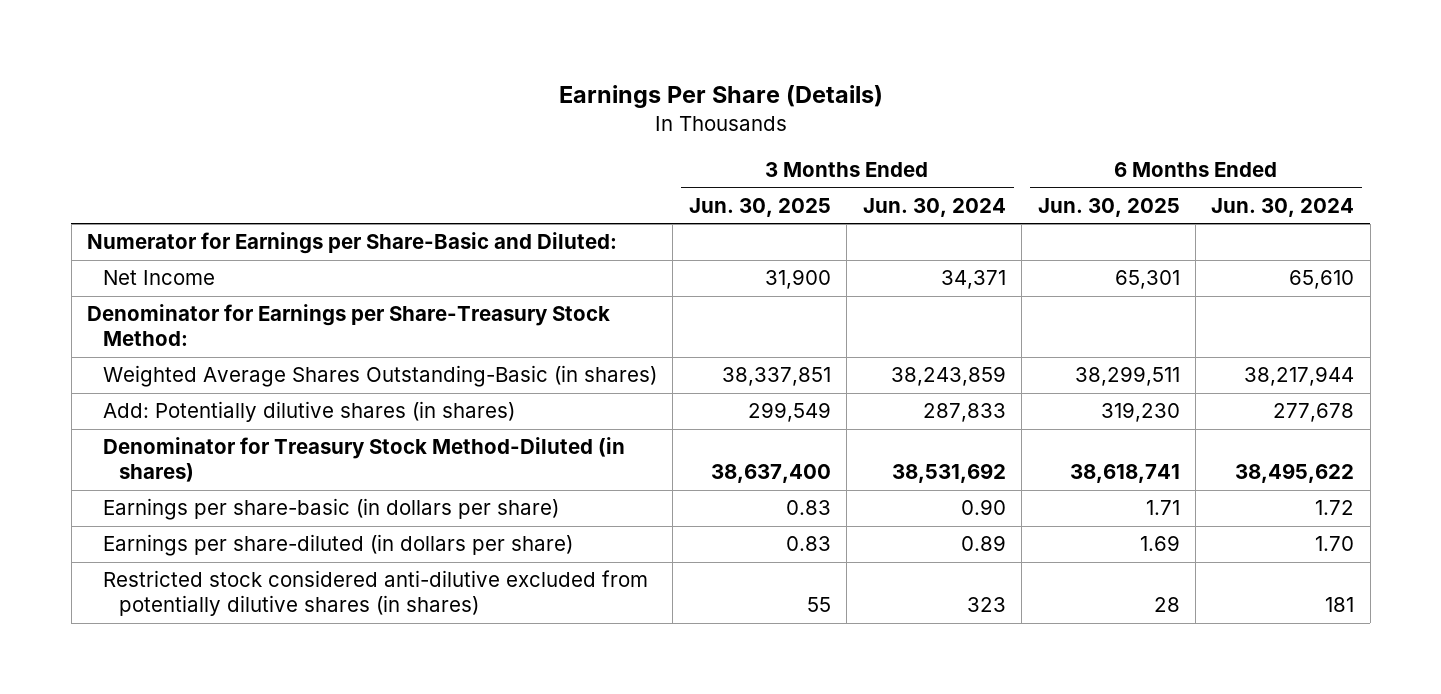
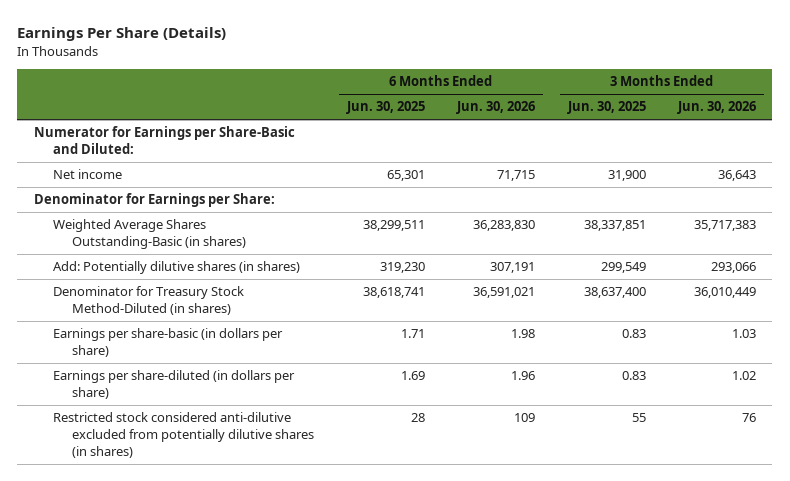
[862,197,1006,217] Jun. 30, 2024 -> none
[1211,197,1355,217] Jun. 30, 2024 -> none
none -> [456,101,536,115] Jun. 30, 2026
none -> [677,101,757,115] Jun. 30, 2026
[102,270,215,286] Net Income -> [52,169,122,180] Net income
[87,304,611,347] Denominator for Earnings per Share-Treasury Stock Method: -> [33,193,275,208] Denominator for Earnings per Share:

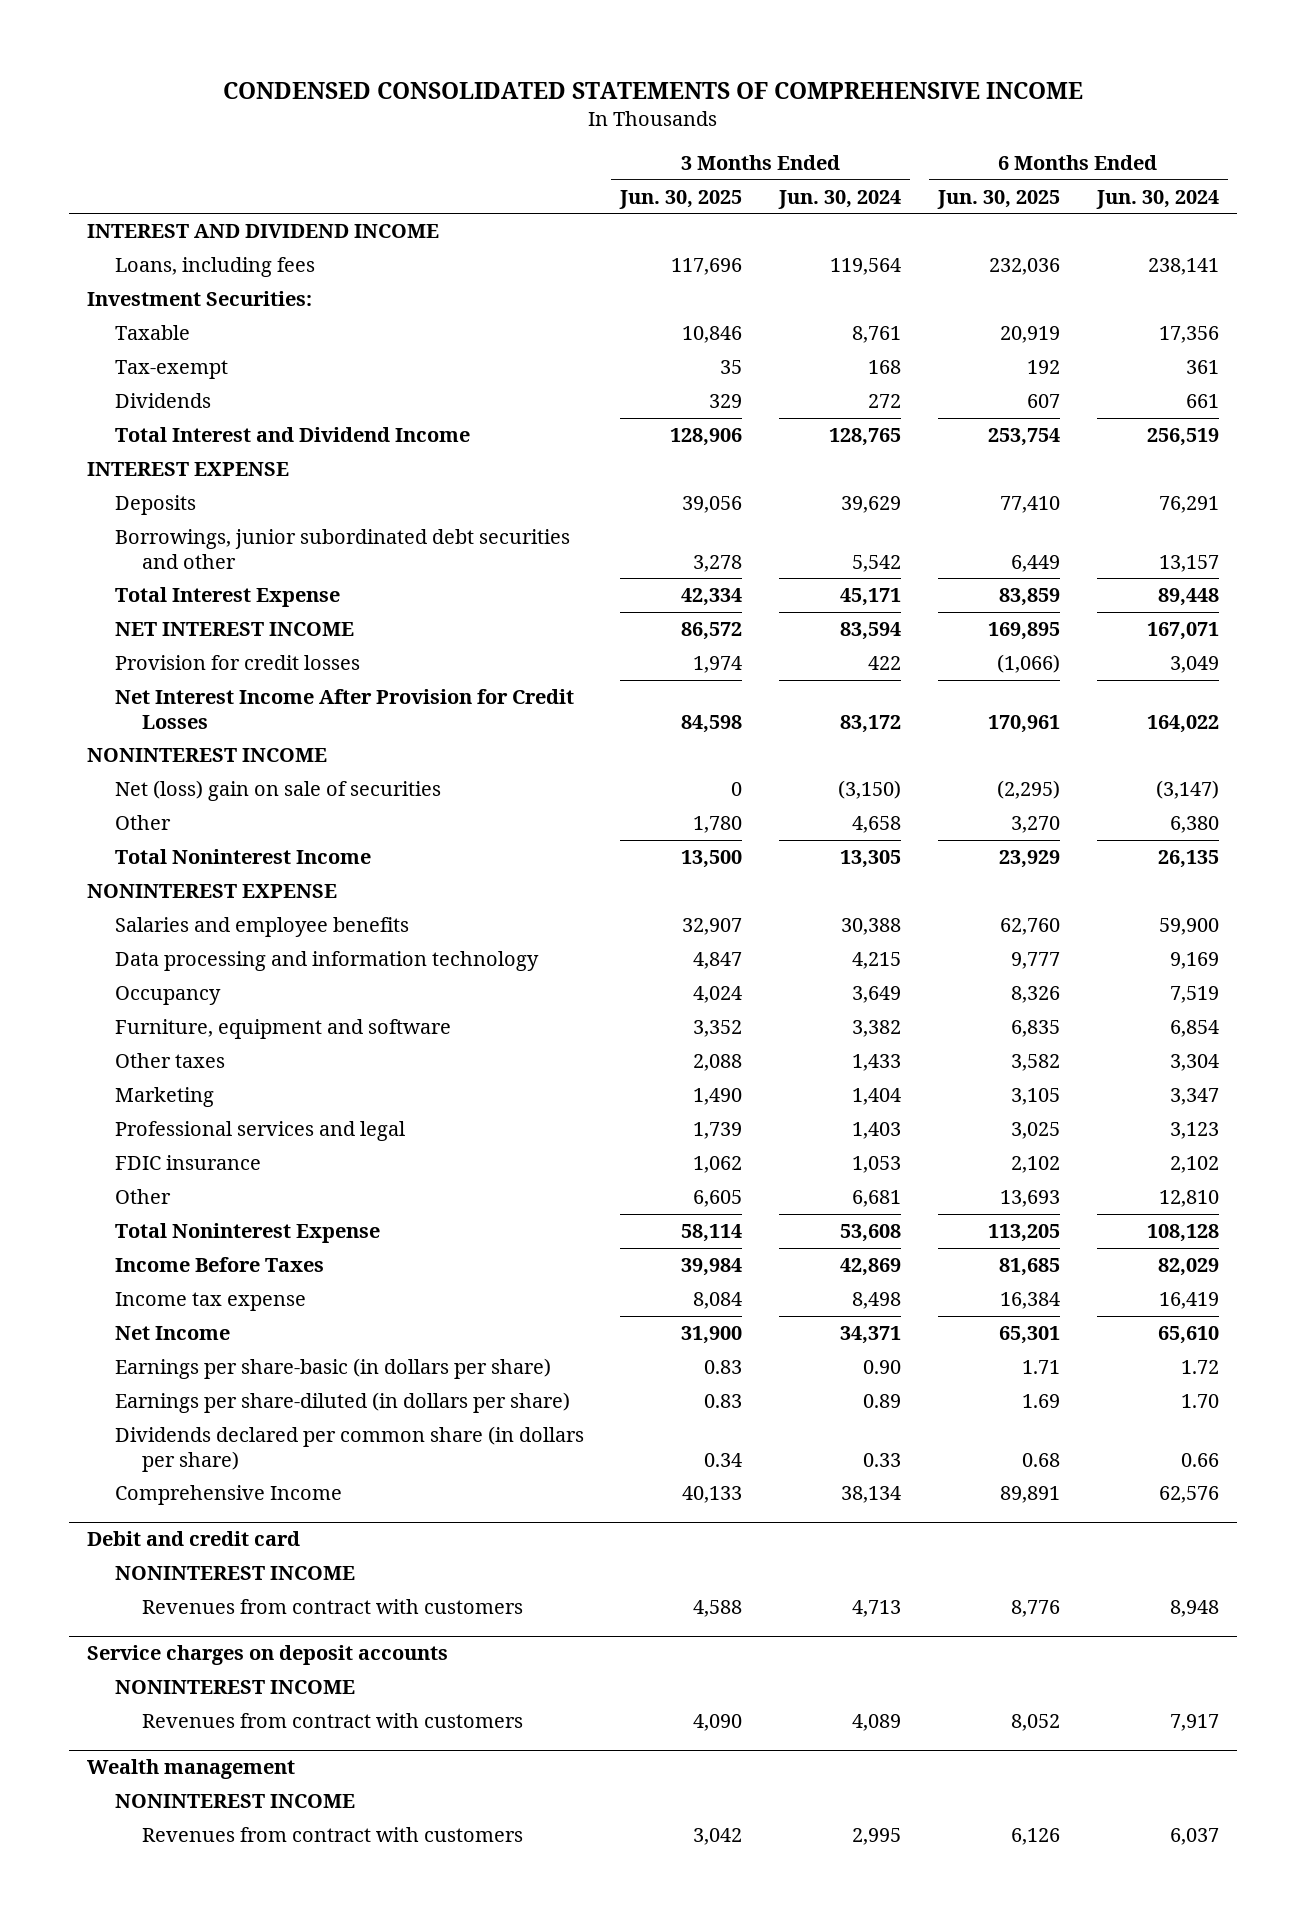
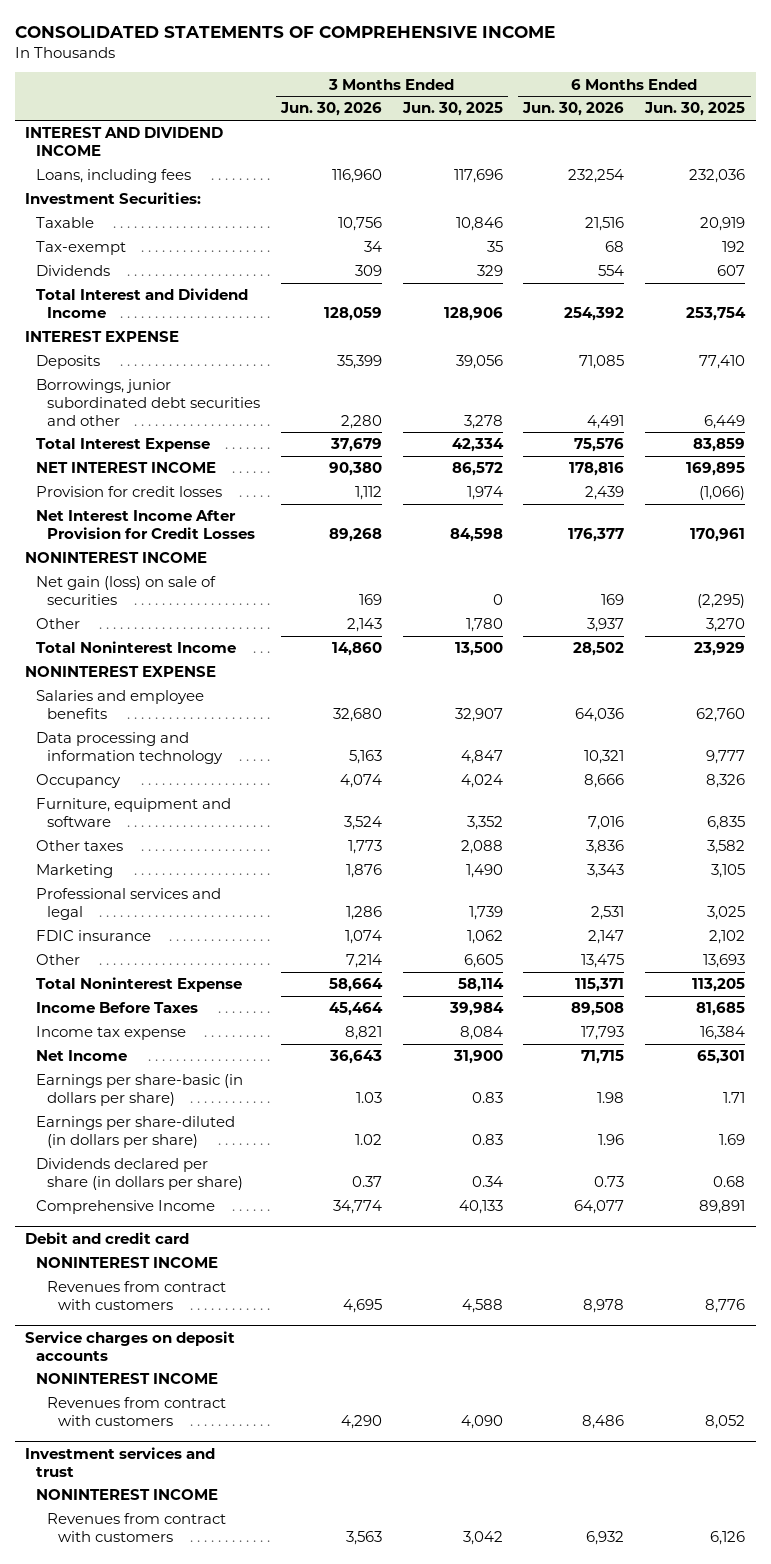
[222,82,1083,100] CONDENSED CONSOLIDATED STATEMENTS OF COMPREHENSIVE INCOME -> [14,25,555,38] CONSOLIDATED STATEMENTS OF COMPREHENSIVE INCOME
[778,189,902,209] Jun. 30, 2024 -> none
[1095,189,1219,209] Jun. 30, 2024 -> none
none -> [279,102,382,117] Jun. 30, 2026
none -> [522,102,625,117] Jun. 30, 2026
[114,779,441,801] Net (loss) gain on sale of securities -> [36,576,217,605] Net gain (loss) on sale of securities
[114,1425,584,1472] Dividends declared per common share (in dollars per share) -> [36,1158,243,1190] Dividends declared per share (in dollars per share)
[86,1759,295,1780] Wealth management -> [25,1446,216,1477] Investment services and trust

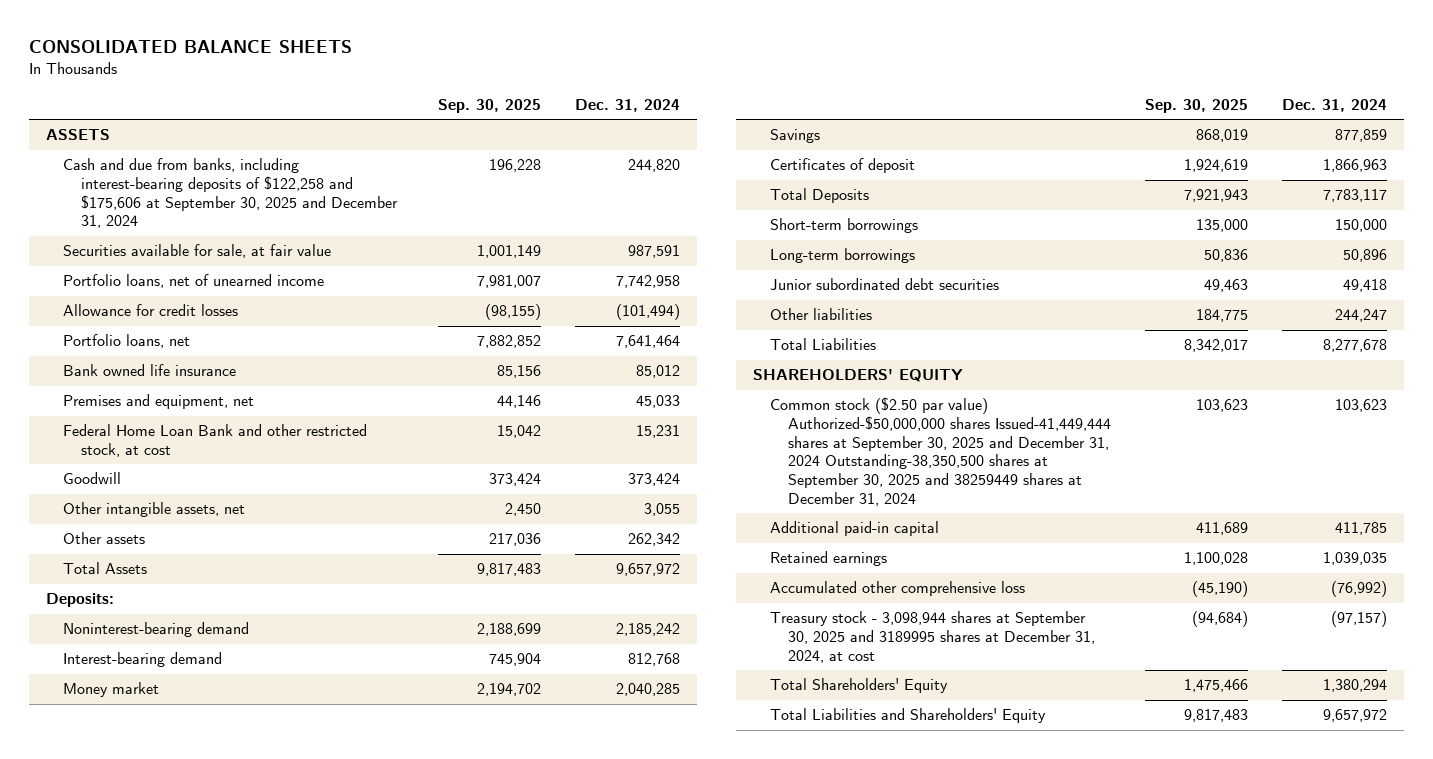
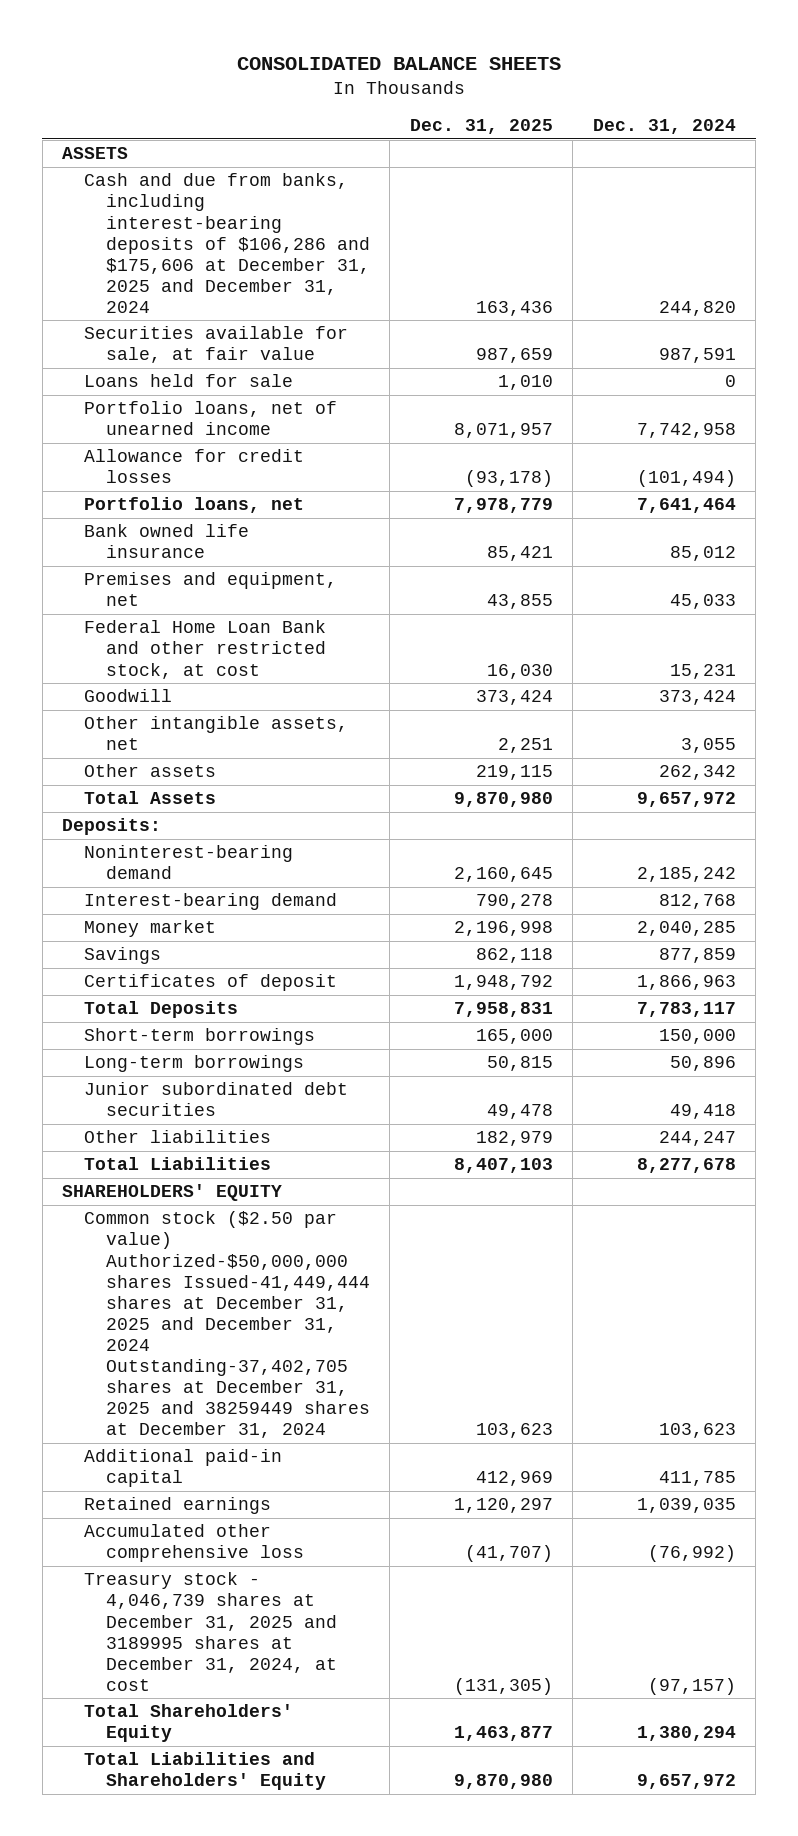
[437,98,541,113] Sep. 30, 2025 -> none
none -> [409,119,553,135] Dec. 31, 2025
[63,158,398,229] Cash and due from banks, including interest-bearing deposits of $122,258 and $175,606 at September 30, 2025 and December 31, 2024 -> [84,173,370,313] Cash and due from banks, including interest-bearing deposits of $106,286 and $175,606 at December 31, 2025 and December 31, 2024
none -> [84,374,294,388] Loans held for sale
[770,397,1111,506] Common stock ($2.50 par value) Authorized-$50,000,000 shares Issued-41,449,444 shares at September 30, 2025 and December 31, 2024 Outstanding-38,350,500 shares at September 30, 2025 and 38259449 shares at December 31, 2024 -> [84,1211,370,1439] Common stock ($2.50 par value) Authorized-$50,000,000 shares Issued-41,449,444 shares at December 31, 2025 and December 31, 2024 Outstanding-37,402,705 shares at December 31, 2025 and 38259449 shares at December 31, 2024
[770,611,1095,663] Treasury stock - 3,098,944 shares at September 30, 2025 and 3189995 shares at December 31, 2024, at cost -> [84,1572,337,1691] Treasury stock - 4,046,739 shares at December 31, 2025 and 3189995 shares at December 31, 2024, at cost

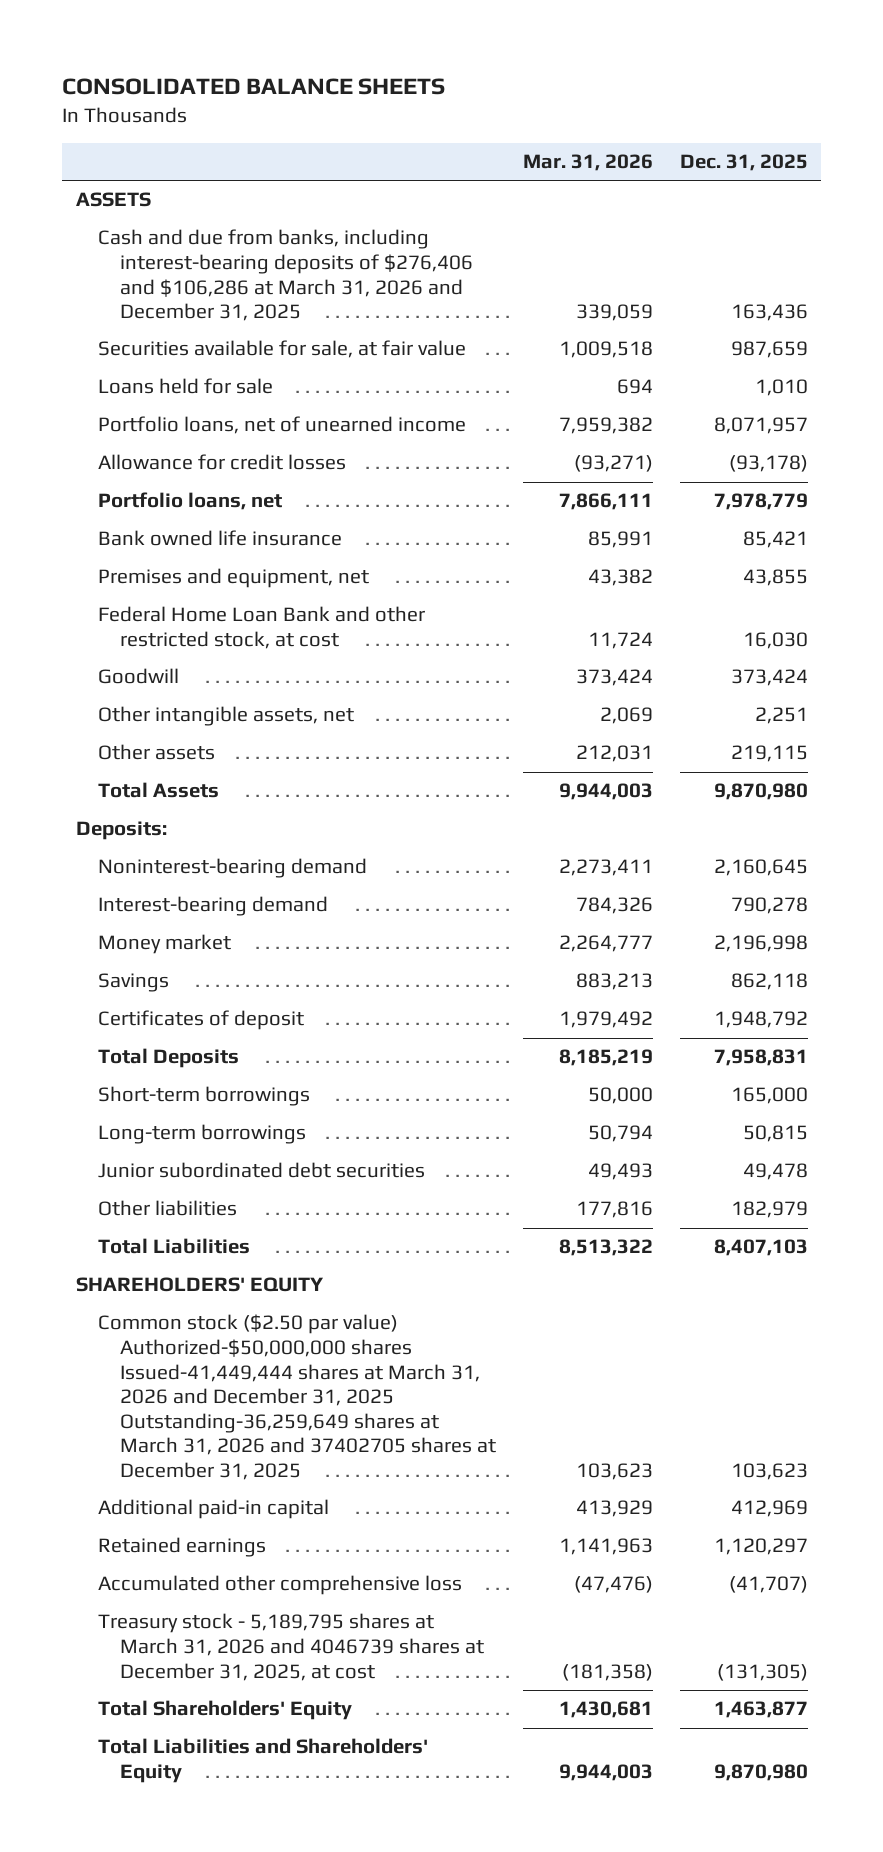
[592,119,736,135] Dec. 31, 2024 -> none
none -> [523,154,654,172] Mar. 31, 2026
[84,173,370,313] Cash and due from banks, including interest-bearing deposits of $106,286 and $175,606 at December 31, 2025 and December 31, 2024 -> [98,229,474,322] Cash and due from banks, including interest-bearing deposits of $276,406 and $106,286 at March 31, 2026 and December 31, 2025
[84,1211,370,1439] Common stock ($2.50 par value) Authorized-$50,000,000 shares Issued-41,449,444 shares at December 31, 2025 and December 31, 2024 Outstanding-37,402,705 shares at December 31, 2025 and 38259449 shares at December 31, 2024 -> [98,1314,497,1480] Common stock ($2.50 par value) Authorized-$50,000,000 shares Issued-41,449,444 shares at March 31, 2026 and December 31, 2025 Outstanding-36,259,649 shares at March 31, 2026 and 37402705 shares at December 31, 2025
[84,1572,337,1691] Treasury stock - 4,046,739 shares at December 31, 2025 and 3189995 shares at December 31, 2024, at cost -> [98,1613,485,1681] Treasury stock - 5,189,795 shares at March 31, 2026 and 4046739 shares at December 31, 2025, at cost

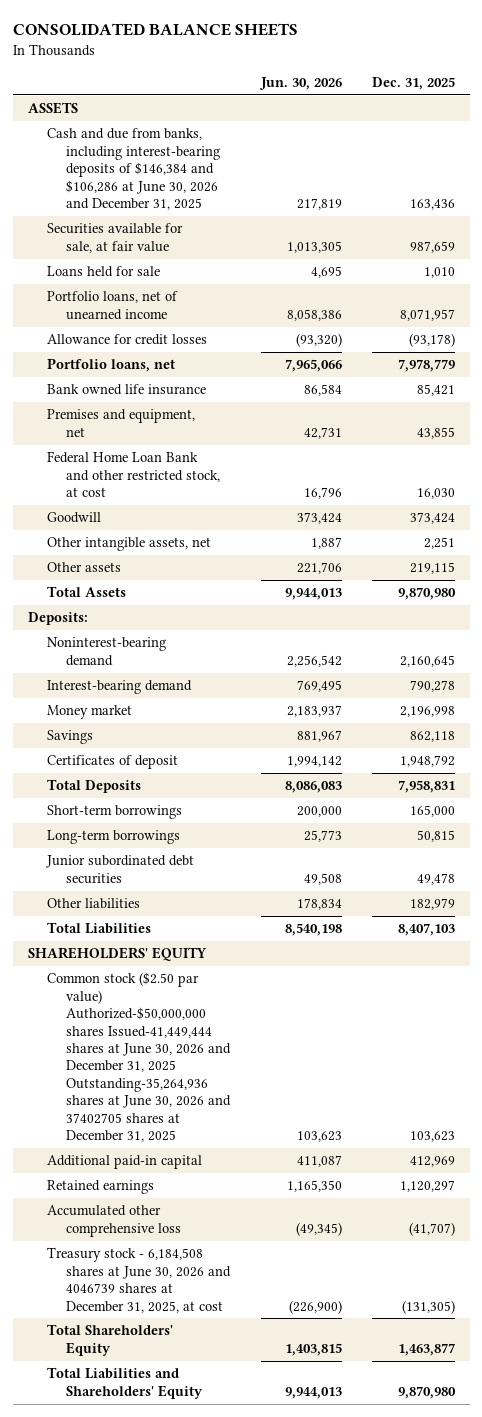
[523,154,654,172] Mar. 31, 2026 -> none
none -> [258,76,342,90] Jun. 30, 2026
[98,229,474,322] Cash and due from banks, including interest-bearing deposits of $276,406 and $106,286 at March 31, 2026 and December 31, 2025 -> [47,128,221,210] Cash and due from banks, including interest-bearing deposits of $146,384 and $106,286 at June 30, 2026 and December 31, 2025
[98,1314,497,1480] Common stock ($2.50 par value) Authorized-$50,000,000 shares Issued-41,449,444 shares at March 31, 2026 and December 31, 2025 Outstanding-36,259,649 shares at March 31, 2026 and 37402705 shares at December 31, 2025 -> [47,972,232,1142] Common stock ($2.50 par value) Authorized-$50,000,000 shares Issued-41,449,444 shares at June 30, 2026 and December 31, 2025 Outstanding-35,264,936 shares at June 30, 2026 and 37402705 shares at December 31, 2025
[98,1613,485,1681] Treasury stock - 5,189,795 shares at March 31, 2026 and 4046739 shares at December 31, 2025, at cost -> [47,1247,232,1313] Treasury stock - 6,184,508 shares at June 30, 2026 and 4046739 shares at December 31, 2025, at cost

